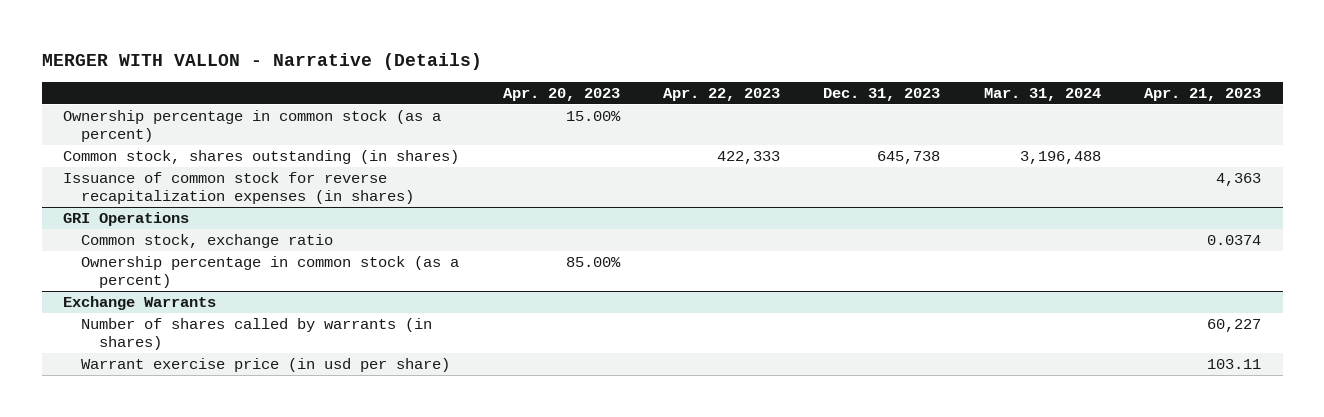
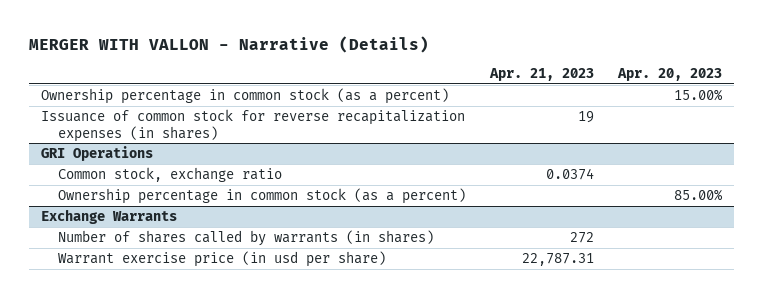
[662,87,780,101] Apr. 22, 2023 -> none
[823,87,941,101] Dec. 31, 2023 -> none
[983,87,1101,101] Mar. 31, 2024 -> none
[63,150,460,165] Common stock, shares outstanding (in shares) -> none
[1216,173,1262,187] 4,363 -> [577,110,594,123] 19
[1207,319,1262,333] 60,227 -> [569,231,594,243] 272
[1207,359,1262,370] 103.11 -> [521,252,594,266] 22,787.31

